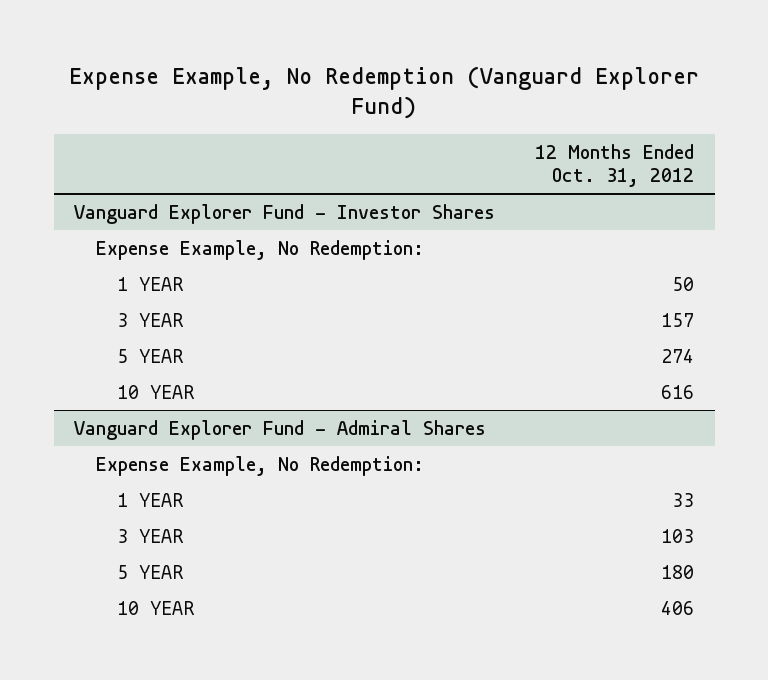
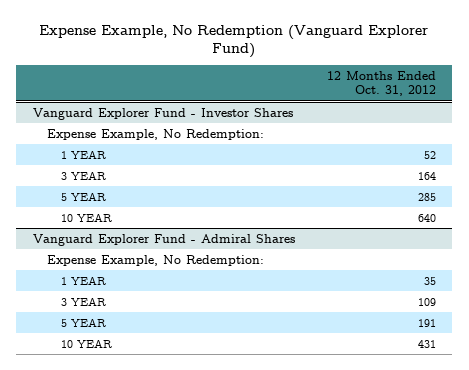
[672,276,695,291] 50 -> [424,150,437,159] 52
[661,312,695,327] 157 -> [418,171,437,180] 164
[661,348,695,363] 274 -> [418,192,437,201] 285
[661,384,695,399] 616 -> [418,213,437,222] 640
[672,492,695,507] 33 -> [424,276,437,285] 35
[661,528,695,543] 103 -> [418,297,437,306] 109
[661,564,695,579] 180 -> [418,318,437,327] 191
[661,600,695,615] 406 -> [418,339,437,348] 431

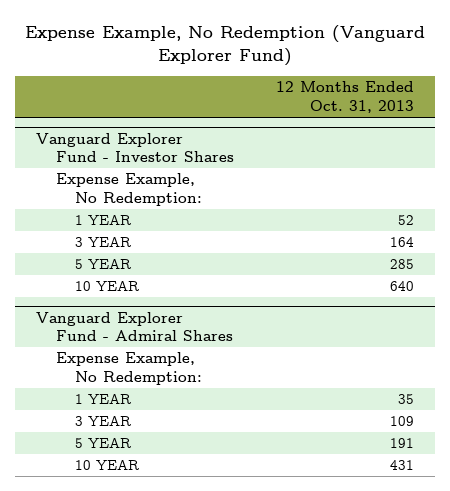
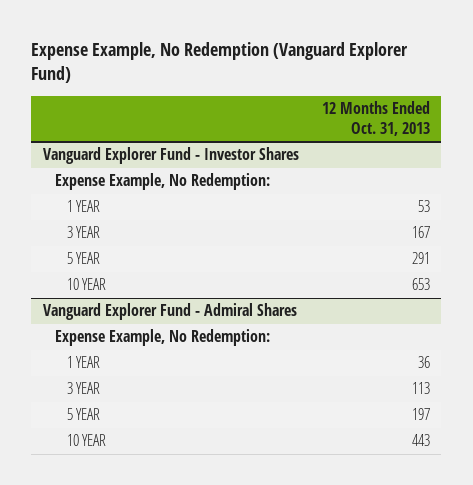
[397,215,414,226] 52 -> [417,200,430,213] 53
[389,237,414,248] 164 -> [411,226,430,239] 167
[389,259,414,270] 285 -> [411,252,430,265] 291
[389,281,414,292] 640 -> [411,278,430,291] 653
[397,394,414,405] 35 -> [417,356,430,369] 36
[389,416,414,427] 109 -> [411,382,430,395] 113
[389,438,414,449] 191 -> [411,408,430,421] 197
[389,460,414,471] 431 -> [411,434,430,447] 443

